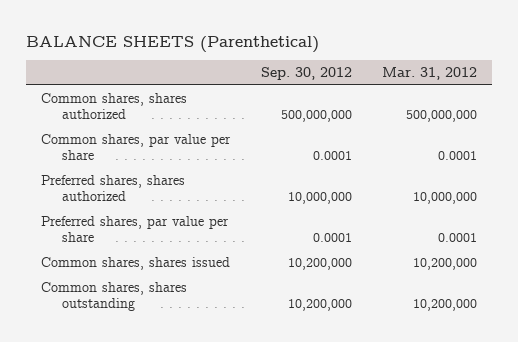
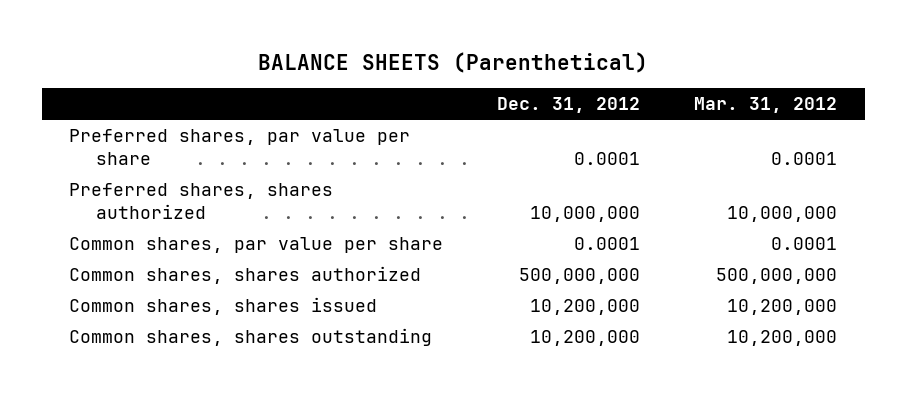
[260,67,352,81] Sep. 30, 2012 -> none
none -> [497,97,641,114] Dec. 31, 2012
[41,174,186,201] Preferred shares, shares authorized -> [68,183,333,220] Preferred shares, shares authorized
[41,133,232,160] Common shares, par value per share -> [68,237,443,254] Common shares, par value per share
[41,92,188,119] Common shares, shares authorized -> [68,266,421,285] Common shares, shares authorized

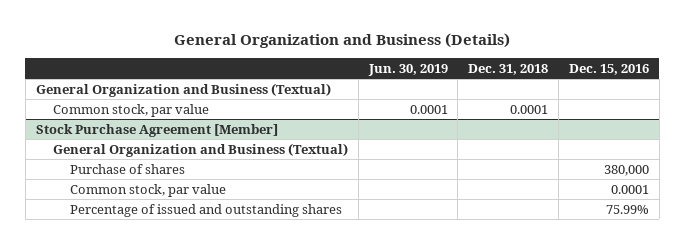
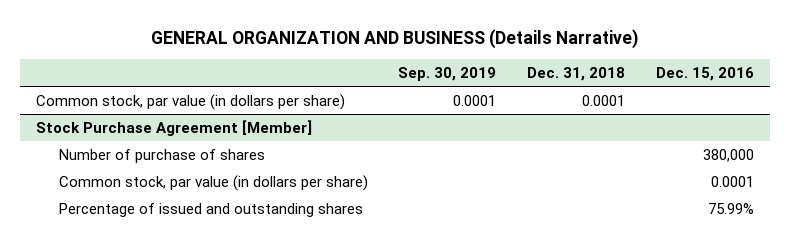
[174,33,511,49] General Organization and Business (Details) -> [150,28,638,49] GENERAL ORGANIZATION AND BUSINESS (Details Narrative)
[367,63,448,76] Jun. 30, 2019 -> none
none -> [398,67,497,82] Sep. 30, 2019
[35,82,331,97] General Organization and Business (Textual) -> none
[52,103,209,117] Common stock, par value -> [35,93,345,110] Common stock, par value (in dollars per share)
[52,142,348,157] General Organization and Business (Textual) -> none
[70,163,186,174] Purchase of shares -> [58,148,265,163] Number of purchase of shares
[70,183,227,197] Common stock, par value -> [58,174,368,191] Common stock, par value (in dollars per share)

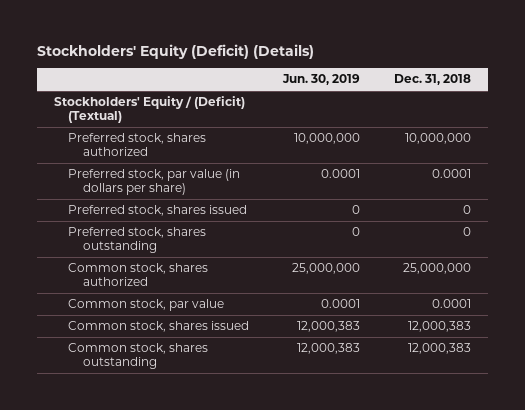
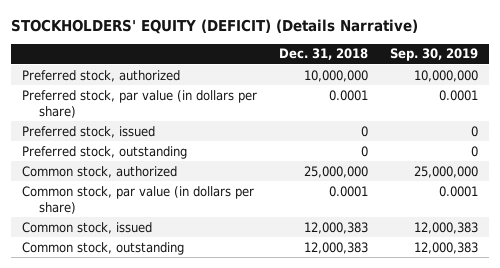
[37,44,315,60] Stockholders' Equity (Deficit) (Details) -> [10,18,418,34] STOCKHOLDERS' EQUITY (DEFICIT) (Details Narrative)
[282,74,361,86] Jun. 30, 2019 -> none
none -> [390,48,479,62] Sep. 30, 2019
[54,96,246,124] Stockholders' Equity / (Deficit) (Textual) -> none
[68,133,207,157] Preferred stock, shares authorized -> [21,69,180,82] Preferred stock, authorized
[68,205,248,217] Preferred stock, shares issued -> [21,125,155,138] Preferred stock, issued
[68,227,207,254] Preferred stock, shares outstanding -> [21,145,187,159] Preferred stock, outstanding
[68,263,209,287] Common stock, shares authorized -> [21,165,177,178] Common stock, authorized
[68,299,225,312] Common stock, par value -> [21,185,254,214] Common stock, par value (in dollars per share)
[68,321,250,333] Common stock, shares issued -> [21,221,152,234] Common stock, issued
[68,343,209,370] Common stock, shares outstanding -> [21,241,184,255] Common stock, outstanding

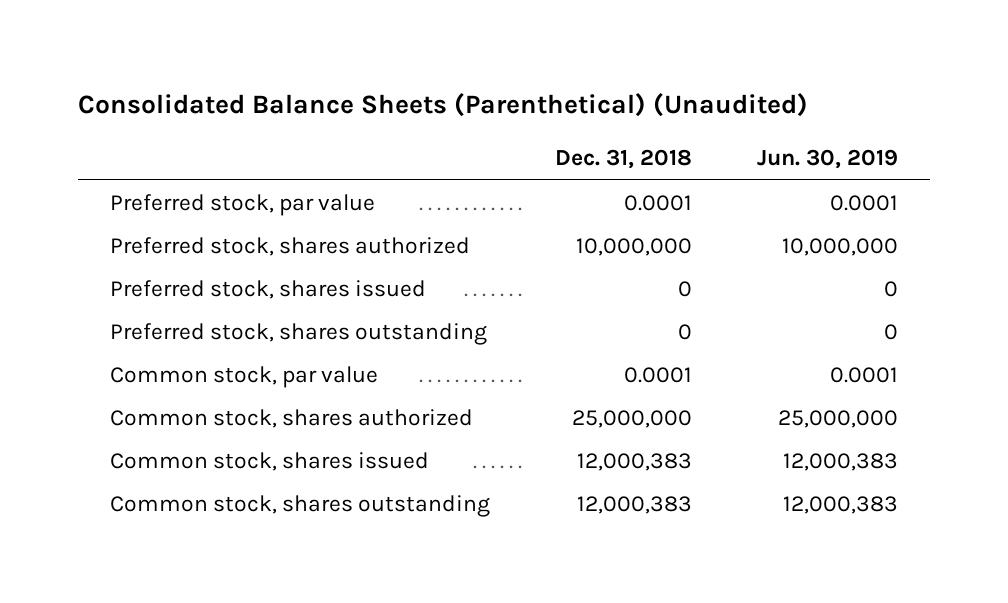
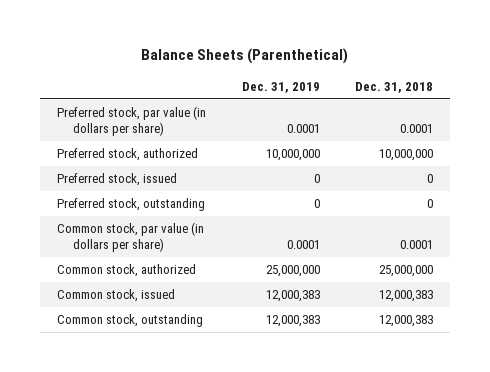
[77,93,808,118] Consolidated Balance Sheets (Parenthetical) (Unaudited) -> [141,48,349,65] Balance Sheets (Parenthetical)
[756,149,898,170] Jun. 30, 2019 -> none
none -> [241,81,320,93] Dec. 31, 2019
[110,193,376,216] Preferred stock, par value -> [57,106,207,137] Preferred stock, par value (in dollars per share)
[110,236,471,256] Preferred stock, shares authorized -> [57,148,199,162] Preferred stock, authorized
[110,279,427,299] Preferred stock, shares issued -> [57,173,178,187] Preferred stock, issued
[110,322,488,345] Preferred stock, shares outstanding -> [57,198,206,212] Preferred stock, outstanding
[110,365,379,388] Common stock, par value -> [57,222,205,253] Common stock, par value (in dollars per share)
[110,408,474,428] Common stock, shares authorized -> [57,264,197,278] Common stock, authorized
[110,451,430,471] Common stock, shares issued -> [57,289,176,303] Common stock, issued
[110,494,491,517] Common stock, shares outstanding -> [57,314,204,328] Common stock, outstanding

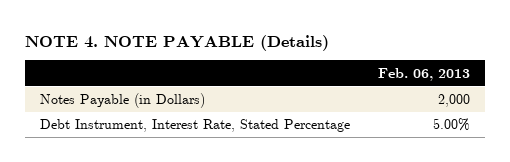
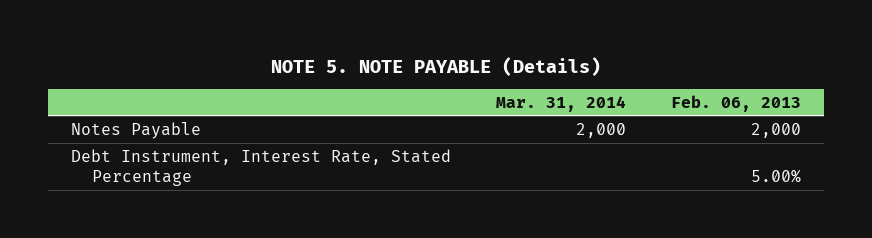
[25,34,330,51] NOTE 4. NOTE PAYABLE (Details) -> [270,56,601,76] NOTE 5. NOTE PAYABLE (Details)
none -> [495,95,626,112] Mar. 31, 2014
[39,93,205,109] Notes Payable (in Dollars) -> [70,121,201,139] Notes Payable

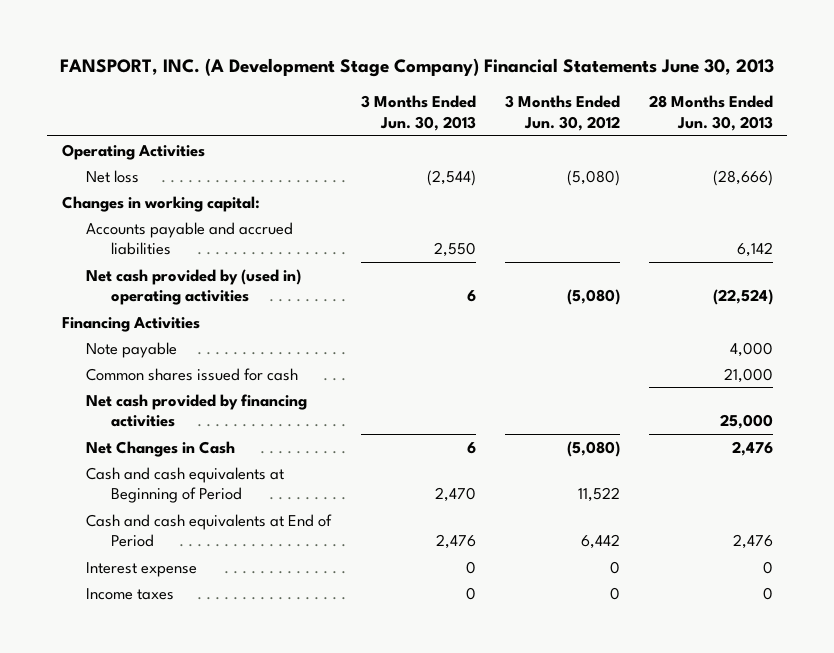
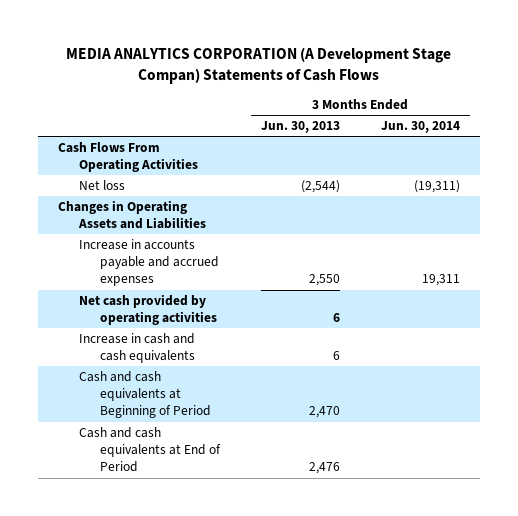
[60,58,775,78] FANSPORT, INC. (A Development Stage Company) Financial Statements June 30, 2013 -> [65,47,451,85] MEDIA ANALYTICS CORPORATION (A Development Stage Compan) Statements of Cash Flows
[504,95,620,131] 3 Months Ended Jun. 30, 2012 -> none
[648,95,773,131] 28 Months Ended Jun. 30, 2013 -> none
none -> [380,121,460,134] Jun. 30, 2014
[61,143,205,160] Operating Activities -> none
none -> [58,142,199,173] Cash Flows From Operating Activities
[61,195,260,212] Changes in working capital: -> none
[61,316,200,332] Financing Activities -> none
[86,341,178,358] Note payable -> none
[86,367,299,381] Common shares issued for cash -> none
[86,393,308,428] Net cash provided by financing activities -> none
none -> [58,200,207,230] Changes in Operating Assets and Liabilities
[86,221,294,256] Accounts payable and accrued liabilities -> [79,239,220,287] Increase in accounts payable and accrued expenses
[86,268,302,306] Net cash provided by (used in) operating activities -> [79,294,218,326] Net cash provided by operating activities
[86,440,236,457] Net Changes in Cash -> [79,333,196,364] Increase in cash and cash equivalents
[86,561,198,577] Interest expense -> none
[86,587,175,600] Income taxes -> none

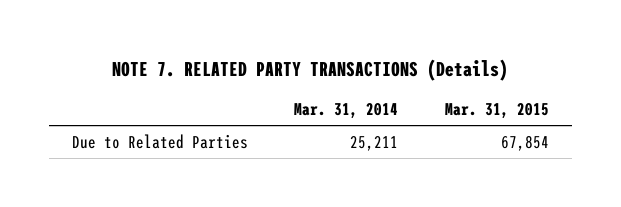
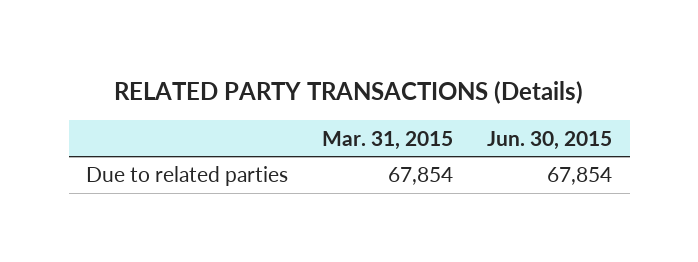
[112,58,509,81] NOTE 7. RELATED PARTY TRANSACTIONS (Details) -> [114,81,584,105] RELATED PARTY TRANSACTIONS (Details)
[294,103,399,120] Mar. 31, 2014 -> none
none -> [487,130,613,150] Jun. 30, 2015
[72,134,249,150] Due to Related Parties -> [85,166,288,187] Due to related parties

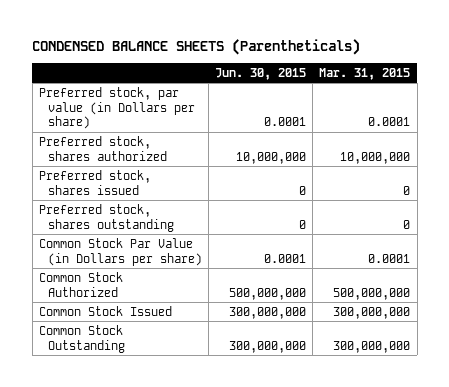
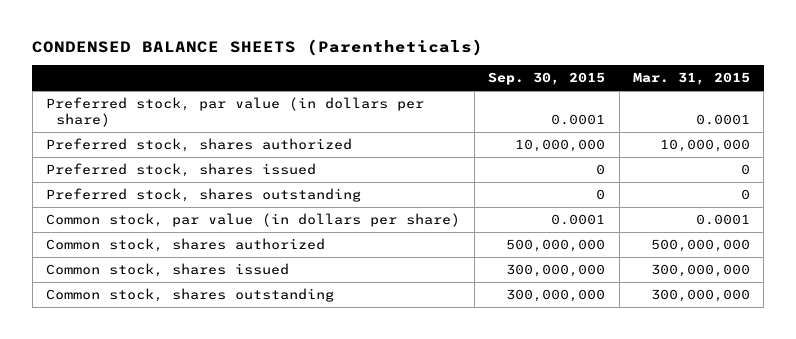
[215,68,307,81] Jun. 30, 2015 -> none
none -> [488,72,606,86] Sep. 30, 2015
[38,86,195,130] Preferred stock, par value (in Dollars per share) -> [46,97,425,127] Preferred stock, par value (in dollars per share)
[38,237,202,266] Common Stock Par Value (in Dollars per share) -> [46,213,461,228] Common stock, par value (in dollars per share)
[38,271,123,297] Common Stock Authorized -> [46,238,326,253] Common stock, shares authorized
[38,305,172,316] Common Stock Issued -> [46,263,290,278] Common stock, shares issued
[38,324,125,353] Common Stock Outstanding -> [46,288,335,303] Common stock, shares outstanding

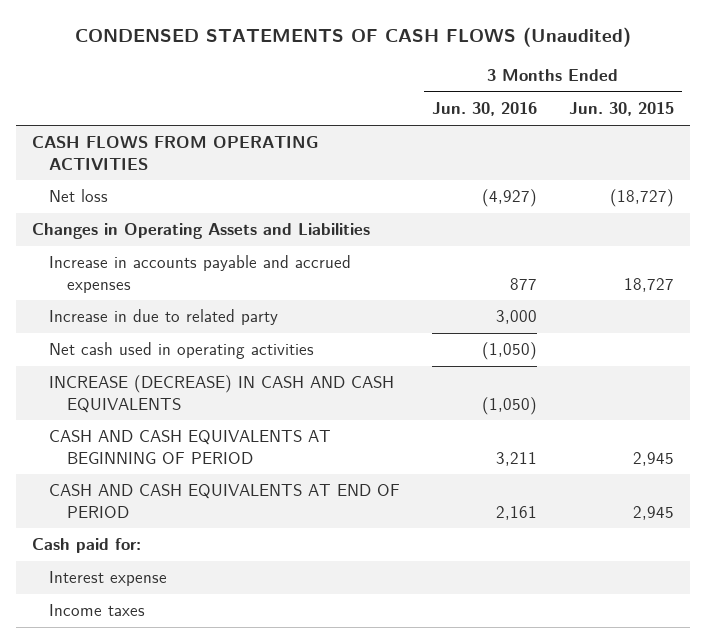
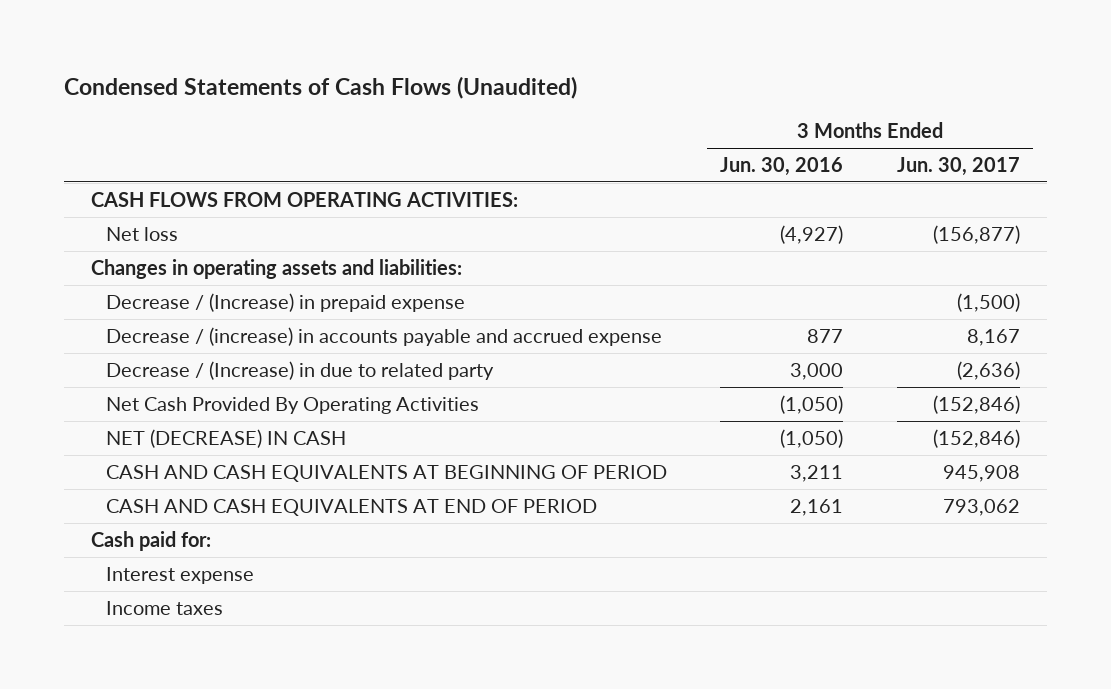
[74,27,631,48] CONDENSED STATEMENTS OF CASH FLOWS (Unaudited) -> [64,75,578,99] Condensed Statements of Cash Flows (Unaudited)
[568,102,674,117] Jun. 30, 2015 -> none
none -> [896,156,1020,176] Jun. 30, 2017
[32,136,319,170] CASH FLOWS FROM OPERATING ACTIVITIES -> [91,191,519,207] CASH FLOWS FROM OPERATING ACTIVITIES:
[32,223,371,240] Changes in Operating Assets and Liabilities -> [91,258,463,279] Changes in operating assets and liabilities:
none -> [105,292,465,312] Decrease / (Increase) in prepaid expense
[49,255,352,293] Increase in accounts payable and accrued expenses -> [105,326,662,346] Decrease / (increase) in accounts payable and accrued expense
[49,309,279,326] Increase in due to related party -> [105,360,494,380] Decrease / (Increase) in due to related party
[49,342,315,360] Net cash used in operating activities -> [105,396,479,414] Net Cash Provided By Operating Activities
[49,375,395,413] INCREASE (DECREASE) IN CASH AND CASH EQUIVALENTS -> [105,428,346,448] NET (DECREASE) IN CASH

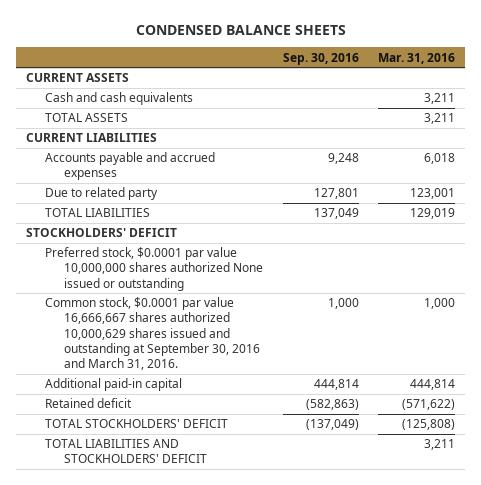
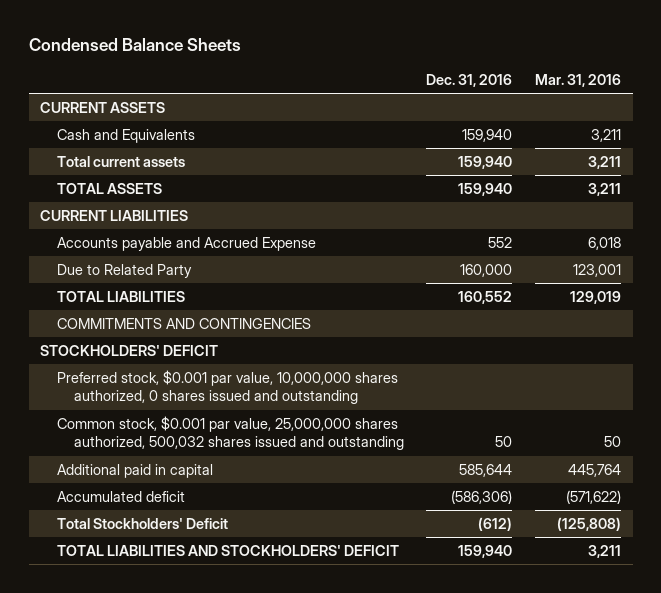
[135,25,346,36] CONDENSED BALANCE SHEETS -> [28,38,241,52] Condensed Balance Sheets
[282,52,359,65] Sep. 30, 2016 -> none
none -> [426,74,513,88] Dec. 31, 2016
[45,92,194,106] Cash and cash equivalents -> [56,128,195,143] Cash and Equivalents
none -> [56,155,185,167] Total current assets
[45,152,216,181] Accounts payable and accrued expenses -> [56,236,316,251] Accounts payable and Accrued Expense
[45,187,159,201] Due to related party -> [56,263,192,278] Due to Related Party
none -> [56,317,311,329] COMMITMENTS AND CONTINGENCIES
[45,247,264,291] Preferred stock, $0.0001 par value 10,000,000 shares authorized None issued or outstanding -> [56,369,398,405] Preferred stock, $0.001 par value, 10,000,000 shares authorized, 0 shares issued and outstanding
[45,297,261,371] Common stock, $0.0001 par value 16,666,667 shares authorized 10,000,629 shares issued and outstanding at September 30, 2016 and March 31, 2016. -> [56,415,404,451] Common stock, $0.001 par value, 25,000,000 shares authorized, 500,032 shares issued and outstanding
[424,298,456,310] 1,000 -> [604,436,622,448] 50
[45,378,183,392] Additional paid-in capital -> [56,463,213,478] Additional paid in capital
[410,379,456,391] 444,814 -> [568,463,622,477] 445,764
[45,398,133,409] Retained deficit -> [56,490,185,502] Accumulated deficit
[45,419,229,429] TOTAL STOCKHOLDERS' DEFICIT -> [56,517,228,529] Total Stockholders' Deficit

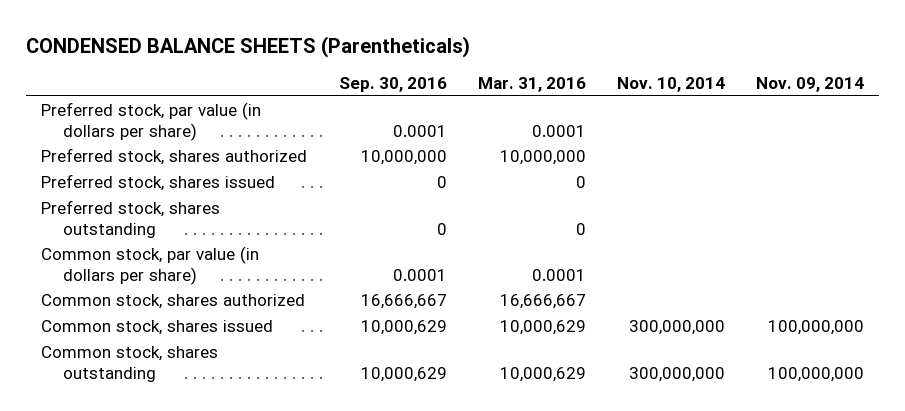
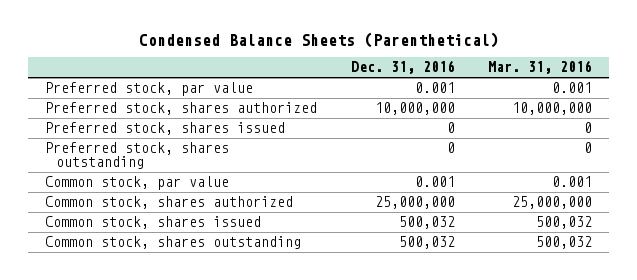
[25,35,470,58] CONDENSED BALANCE SHEETS (Parentheticals) -> [138,31,499,48] Condensed Balance Sheets (Parenthetical)
[338,76,447,92] Sep. 30, 2016 -> none
[616,76,725,92] Nov. 10, 2014 -> none
[755,76,864,92] Nov. 09, 2014 -> none
none -> [350,60,455,75] Dec. 31, 2016
[41,102,262,141] Preferred stock, par value (in dollars per share) -> [44,82,253,97] Preferred stock, par value
[531,124,586,137] 0.0001 -> [552,82,593,94] 0.001
[41,246,260,285] Common stock, par value (in dollars per share) -> [44,176,229,191] Common stock, par value
[531,268,586,281] 0.0001 -> [552,176,593,188] 0.001
[499,294,586,310] 16,666,667 -> [512,196,593,210] 25,000,000
[499,320,586,336] 10,000,629 -> [536,216,593,230] 500,032
[499,366,586,382] 10,000,629 -> [536,236,593,250] 500,032

